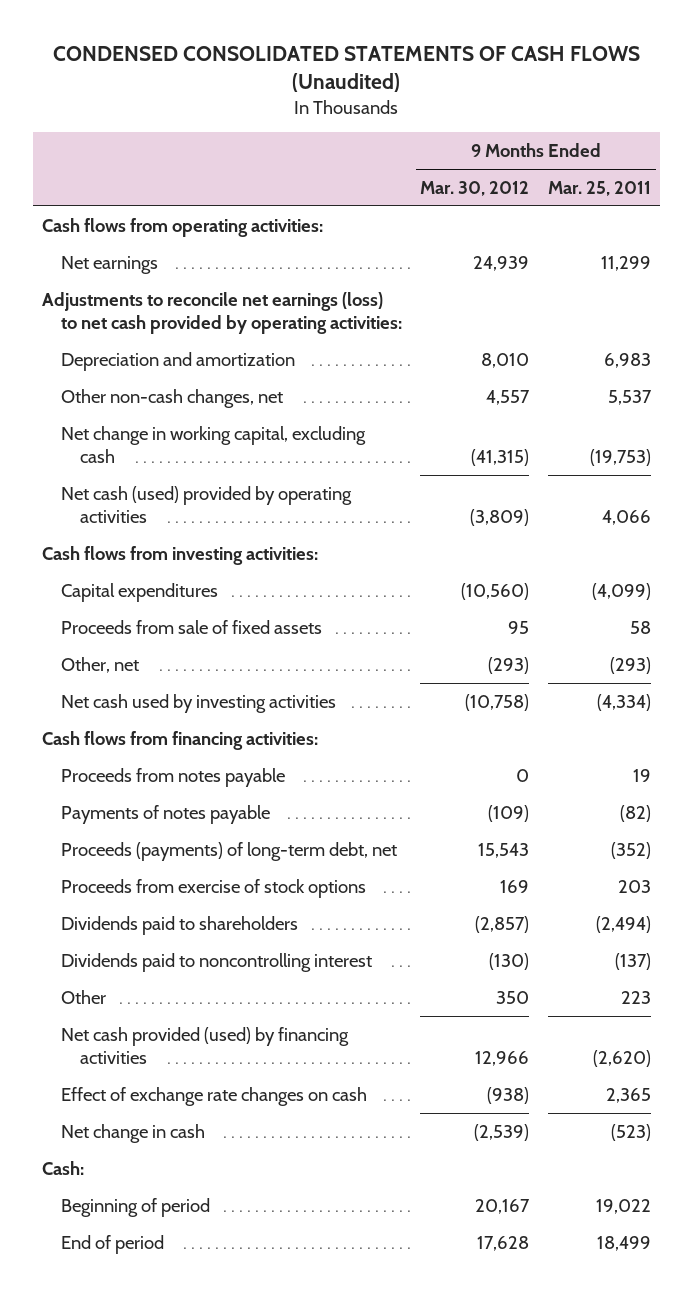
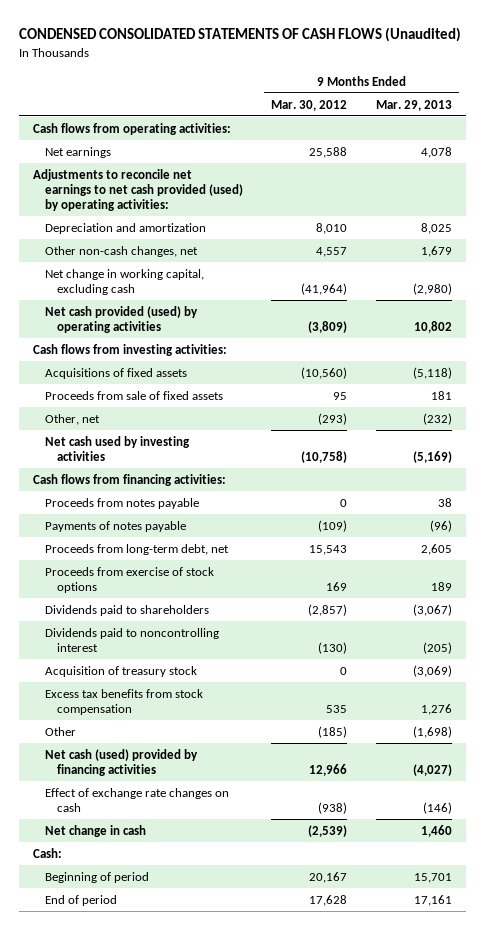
[548,180,652,196] Mar. 25, 2011 -> none
none -> [375,99,452,111] Mar. 29, 2013
[473,255,530,271] 24,939 -> [309,146,348,158] 25,588
[41,291,402,334] Adjustments to reconcile net earnings (loss) to net cash provided by operating activities: -> [33,168,244,211] Adjustments to reconcile net earnings to net cash provided (used) by operating activities:
[471,448,530,466] (41,315) -> [301,282,348,295] (41,964)
[60,485,352,523] Net cash (used) provided by operating activities -> [45,305,199,333] Net cash provided (used) by operating activities
[60,582,218,602] Capital expenditures -> [45,367,188,379] Acquisitions of fixed assets
[60,841,397,861] Proceeds (payments) of long-term debt, net -> [45,543,230,555] Proceeds from long-term debt, net
none -> [45,665,198,677] Acquisition of treasury stock
none -> [45,688,204,715] Excess tax benefits from stock compensation
[496,990,530,1004] 350 -> [318,725,348,738] (185)
[60,1026,349,1064] Net cash provided (used) by financing activities -> [45,748,199,776] Net cash (used) provided by financing activities

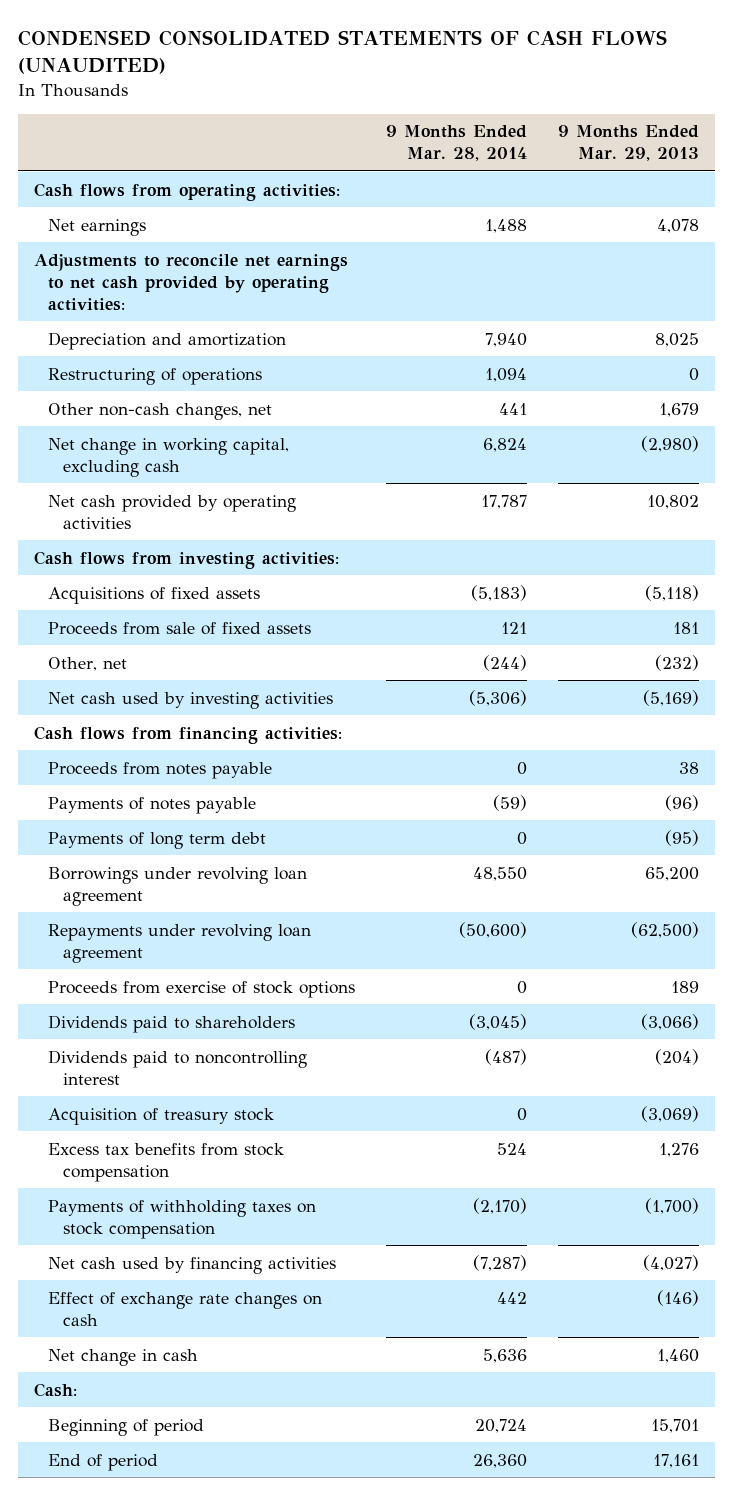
[19,27,462,43] CONDENSED CONSOLIDATED STATEMENTS OF CASH FLOWS (Unaudited) -> [18,30,668,75] CONDENSED CONSOLIDATED STATEMENTS OF CASH FLOWS (UNAUDITED)
[271,99,348,111] Mar. 30, 2012 -> none
none -> [386,125,528,162] 9 Months Ended Mar. 28, 2014
[33,168,244,211] Adjustments to reconcile net earnings to net cash provided (used) by operating activities: -> [33,253,348,311] Adjustments to reconcile net earnings to net cash provided by operating activities:
none -> [48,367,263,385] Restructuring of operations
[45,305,199,333] Net cash provided (used) by operating activities -> [48,494,297,529] Net cash provided by operating activities
[45,543,230,555] Proceeds from long-term debt, net -> [48,831,267,849] Payments of long term debt
[420,543,452,555] 2,605 -> [665,829,700,846] (95)
none -> [48,866,308,906] Borrowings under revolving loan agreement
none -> [48,923,312,963] Repayments under revolving loan agreement
[412,603,452,616] (3,067) -> [641,1013,700,1030] (3,066)
[422,641,452,654] (205) -> [655,1048,700,1065] (204)
[45,726,77,736] Other -> none
none -> [48,1199,317,1239] Payments of withholding taxes on stock compensation
[45,748,199,776] Net cash (used) provided by financing activities -> [48,1256,337,1274] Net cash used by financing activities

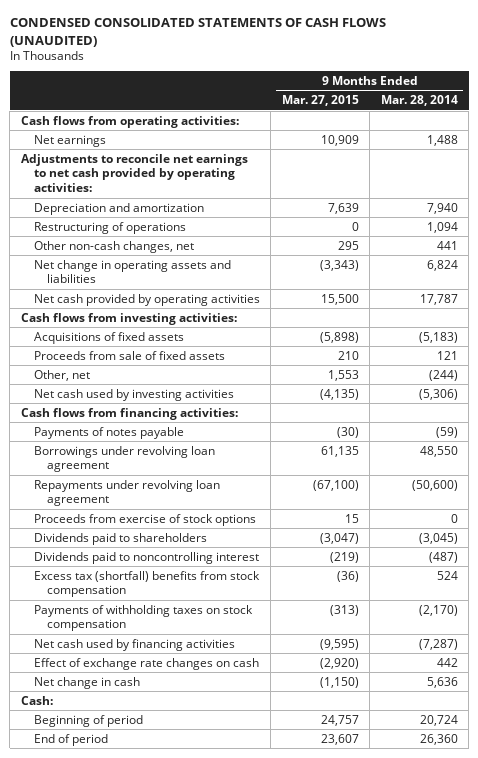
[558,125,700,162] 9 Months Ended Mar. 29, 2013 -> none
none -> [281,95,359,107] Mar. 27, 2015
[48,437,290,477] Net change in working capital, excluding cash -> [33,259,231,284] Net change in operating assets and liabilities
[48,761,273,779] Proceeds from notes payable -> none
[48,831,267,849] Payments of long term debt -> none
[48,1107,275,1125] Acquisition of treasury stock -> none
[48,1142,285,1182] Excess tax benefits from stock compensation -> [33,570,260,598] Excess tax (shortfall) benefits from stock compensation

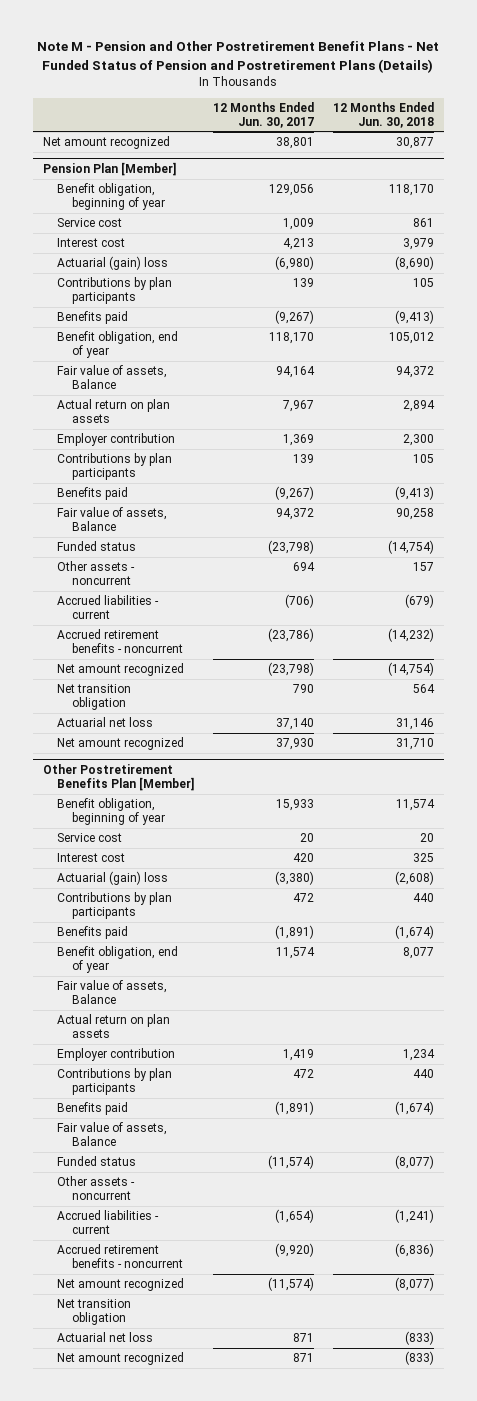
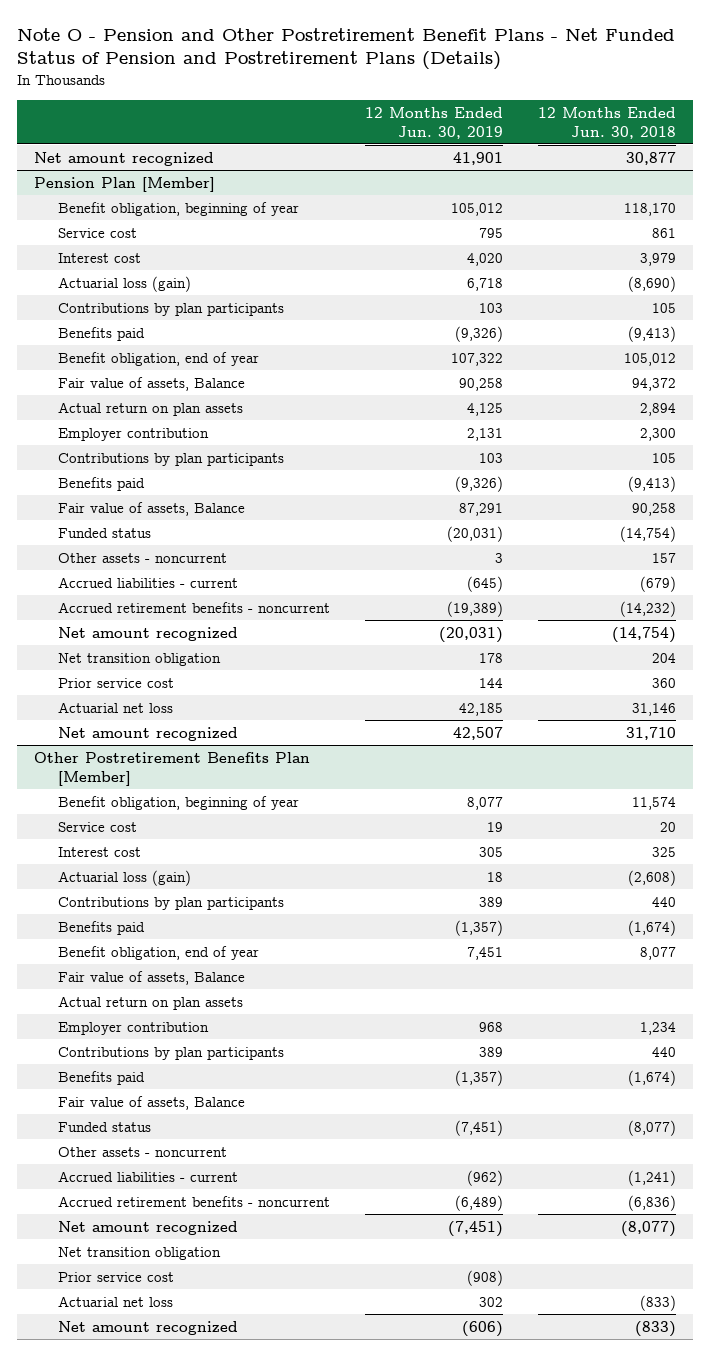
[37,41,440,73] Note M - Pension and Other Postretirement Benefit Plans - Net Funded Status of Pension and Postretirement Plans (Details) -> [17,27,676,71] Note O - Pension and Other Postretirement Benefit Plans - Net Funded Status of Pension and Postretirement Plans (Details)
[213,101,315,128] 12 Months Ended Jun. 30, 2017 -> none
none -> [364,106,503,139] 12 Months Ended Jun. 30, 2019
[57,256,169,271] Actuarial (gain) loss -> [58,275,192,292] Actuarial loss (gain)
[413,684,436,694] 564 -> [651,652,676,663] 204
none -> [58,677,175,688] Prior service cost
[57,871,169,886] Actuarial (gain) loss -> [58,869,192,886] Actuarial loss (gain)
none -> [58,1271,175,1282] Prior service cost

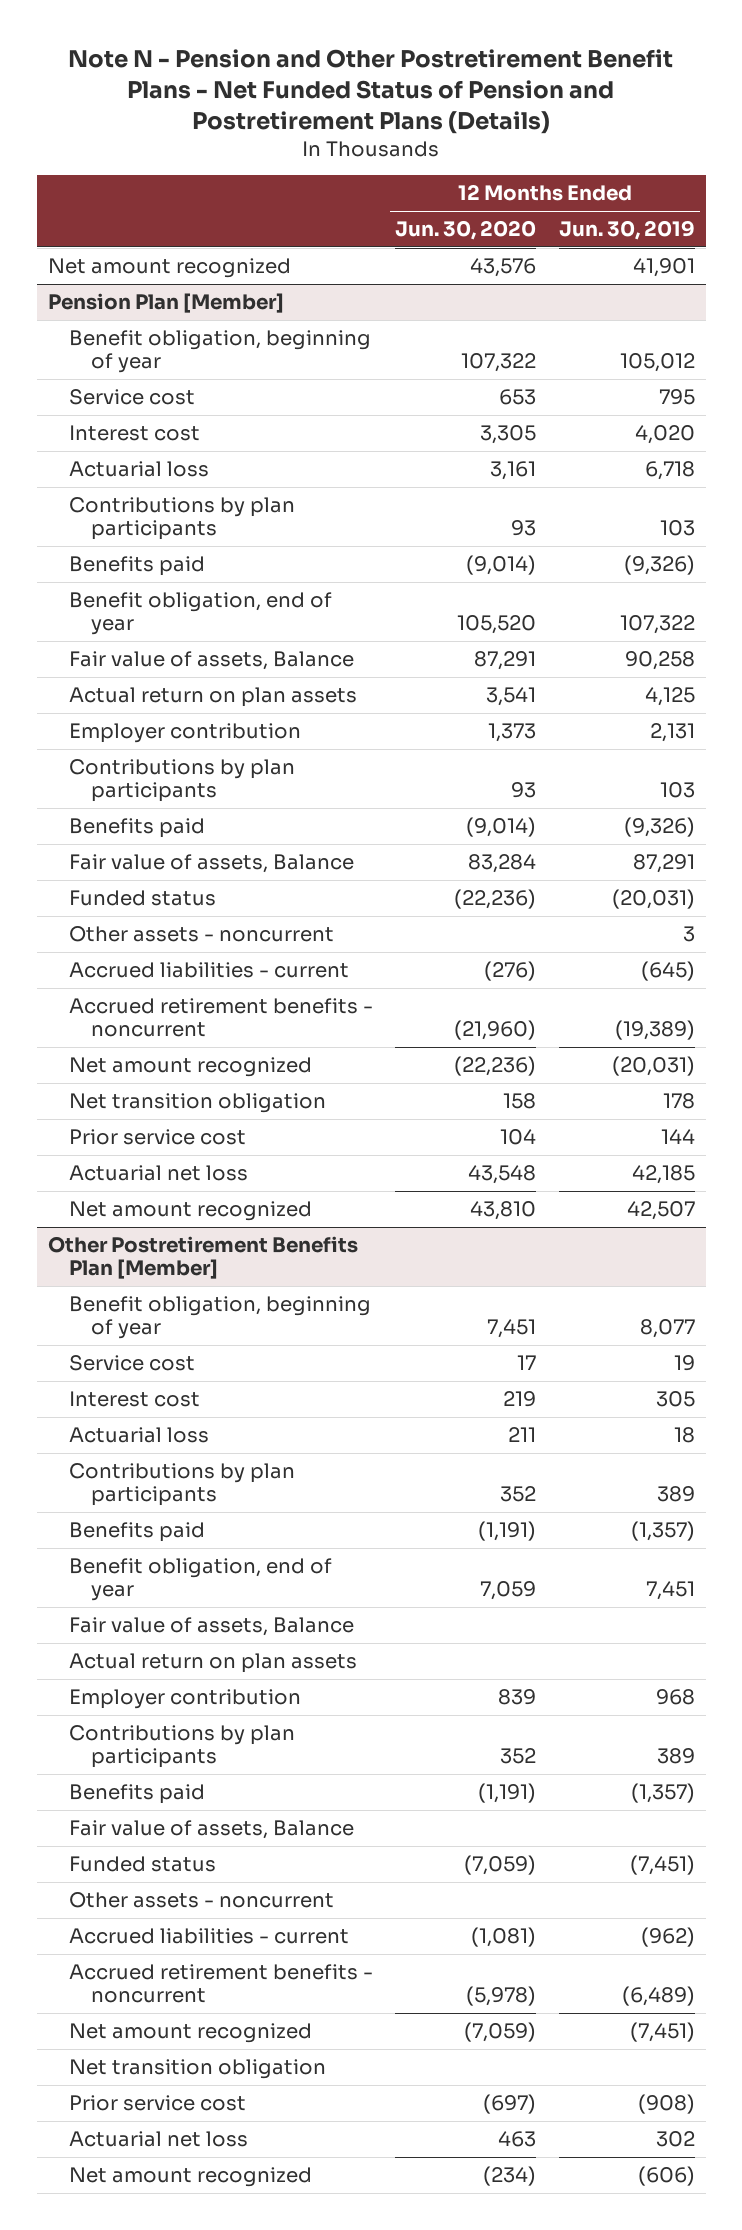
[17,27,676,71] Note O - Pension and Other Postretirement Benefit Plans - Net Funded Status of Pension and Postretirement Plans (Details) -> [68,49,674,134] Note N - Pension and Other Postretirement Benefit Plans - Net Funded Status of Pension and Postretirement Plans (Details)
[537,106,676,139] 12 Months Ended Jun. 30, 2018 -> none
none -> [395,220,537,241] Jun. 30, 2020
[58,275,192,292] Actuarial loss (gain) -> [69,461,210,478] Actuarial loss
[58,869,192,886] Actuarial loss (gain) -> [69,1427,210,1444] Actuarial loss

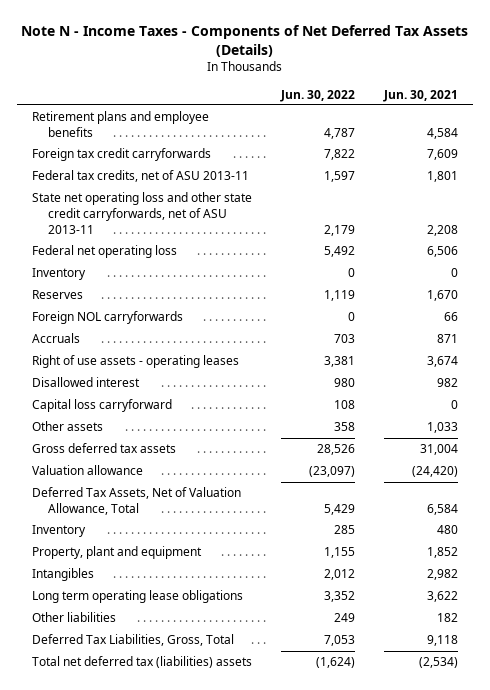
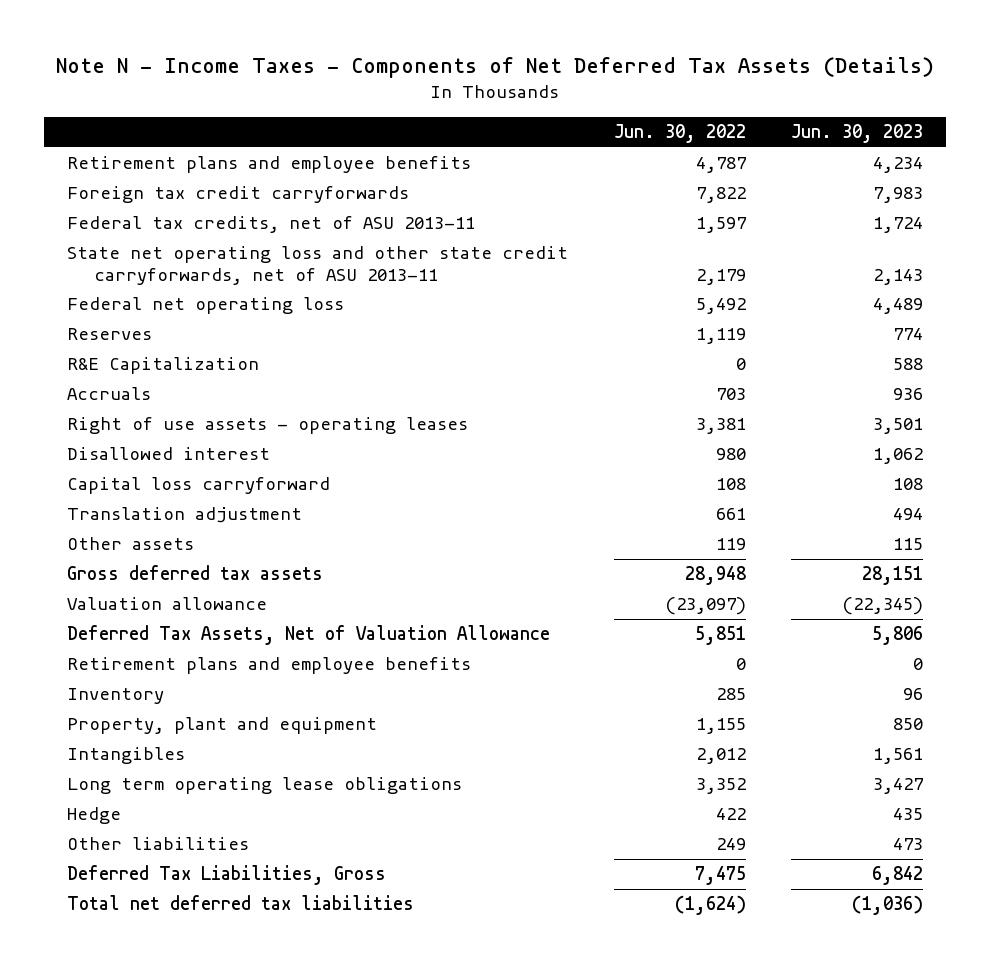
[383,89,459,102] Jun. 30, 2021 -> none
none -> [791,124,924,144] Jun. 30, 2023
[31,268,86,281] Inventory -> none
[31,311,183,325] Foreign NOL carryforwards -> none
none -> [67,357,260,375] R&E Capitalization
none -> [67,507,303,524] Translation adjustment
[334,422,356,432] 358 -> [715,538,746,551] 119
[317,444,356,456] 28,526 -> [684,566,746,586] 28,948
[31,487,241,515] Deferred Tax Assets, Net of Valuation Allowance, Total -> [67,625,551,646] Deferred Tax Assets, Net of Valuation Allowance
[324,503,356,515] 5,429 -> [694,626,746,646] 5,851
none -> [67,657,472,675] Retirement plans and employee benefits
none -> [67,807,122,825] Hedge
[31,634,234,647] Deferred Tax Liabilities, Gross, Total -> [67,865,387,886] Deferred Tax Liabilities, Gross
[324,635,356,647] 7,053 -> [694,866,746,886] 7,475
[31,656,252,669] Total net deferred tax (liabilities) assets -> [67,895,415,911] Total net deferred tax liabilities

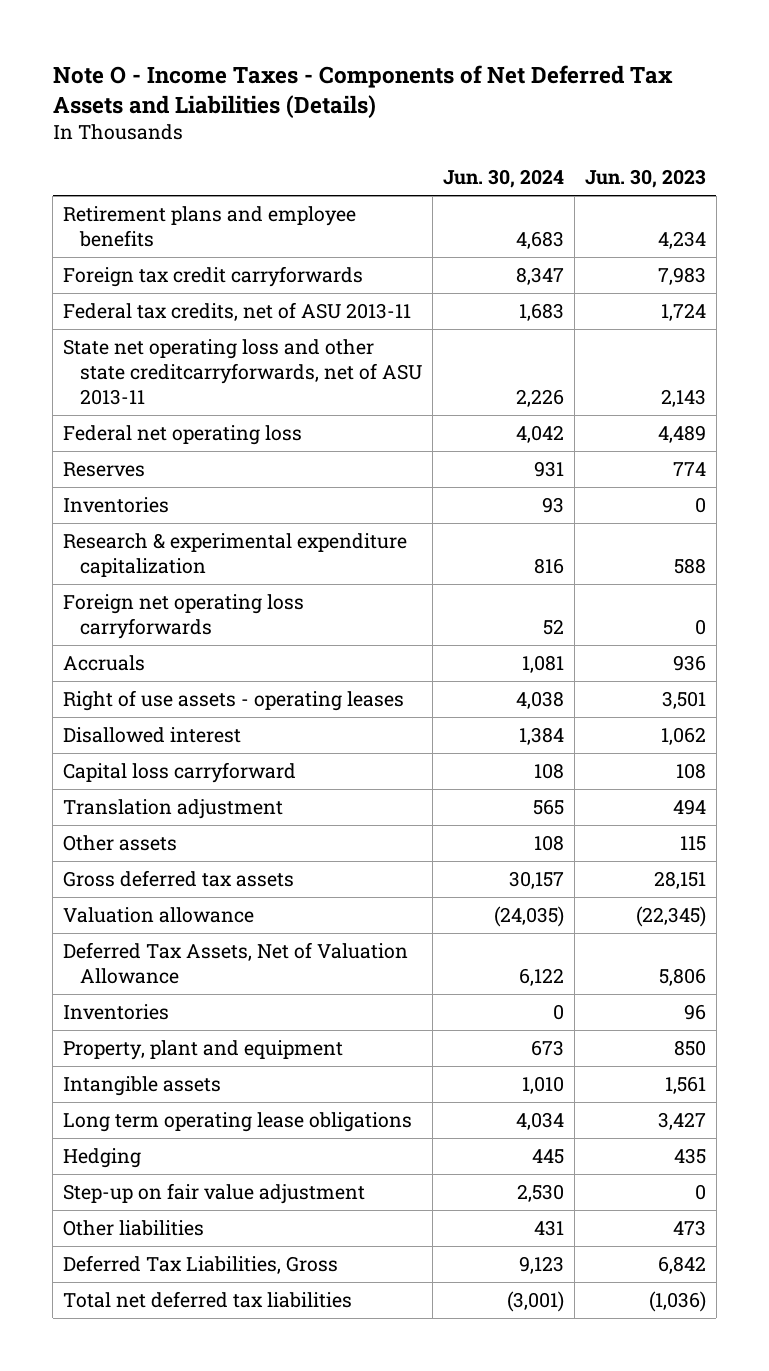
[56,57,935,79] Note N - Income Taxes - Components of Net Deferred Tax Assets (Details) -> [52,64,673,119] Note O - Income Taxes - Components of Net Deferred Tax Assets and Liabilities (Details)
[613,124,746,144] Jun. 30, 2022 -> none
none -> [443,168,565,188] Jun. 30, 2024
[67,246,569,285] State net operating loss and other state credit carryforwards, net of ASU 2013-11 -> [63,339,423,405] State net operating loss and other state creditcarryforwards, net of ASU 2013-11
none -> [63,497,170,514] Inventories
[67,357,260,375] R&E Capitalization -> [63,533,408,577] Research & experimental expenditure capitalization
none -> [63,594,305,639] Foreign net operating loss carryforwards
[67,657,472,675] Retirement plans and employee benefits -> none
[67,688,165,705] Inventory -> [63,1004,170,1021] Inventories
[67,747,186,765] Intangibles -> [63,1076,222,1097] Intangible assets
[67,807,122,825] Hedge -> [63,1148,142,1169] Hedging
none -> [63,1183,366,1205] Step-up on fair value adjustment

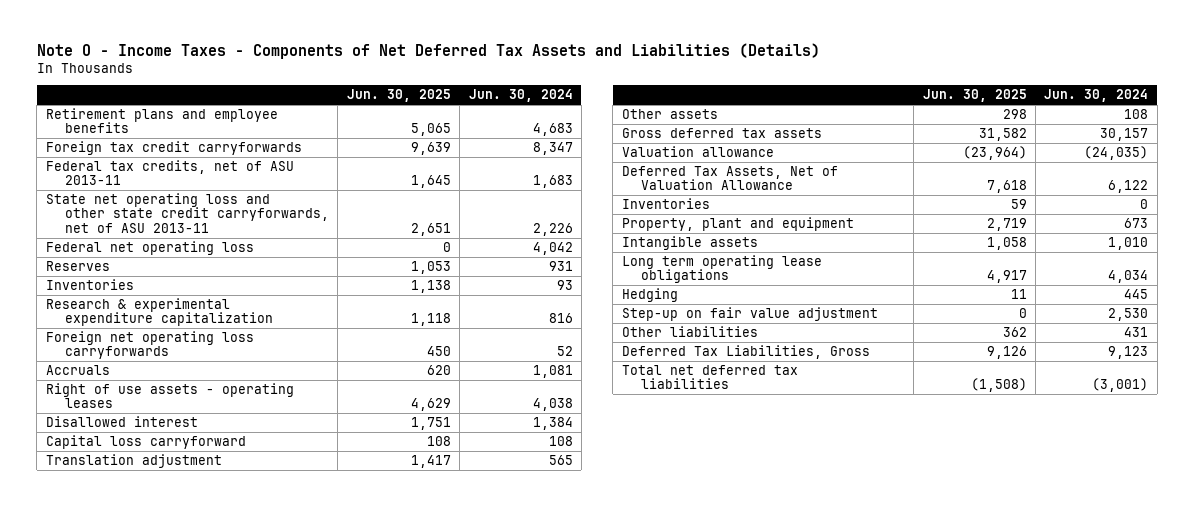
[584,168,706,188] Jun. 30, 2023 -> none
none -> [346,89,451,103] Jun. 30, 2025
[63,339,423,405] State net operating loss and other state creditcarryforwards, net of ASU 2013-11 -> [45,192,329,233] State net operating loss and other state credit carryforwards, net of ASU 2013-11

